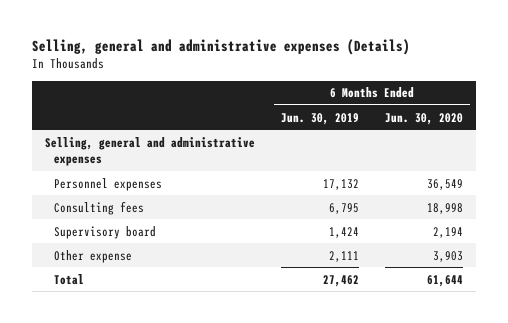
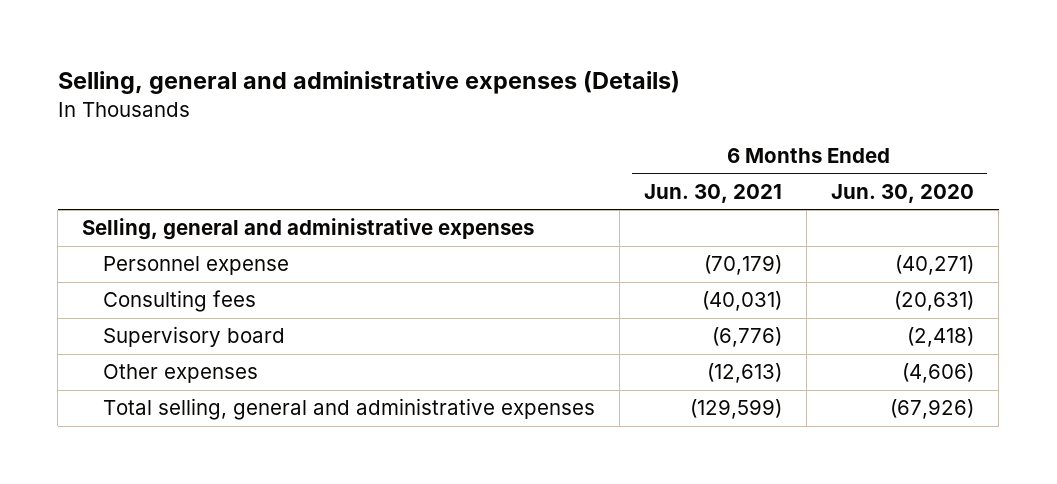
[280,112,359,125] Jun. 30, 2019 -> none
none -> [644,183,783,203] Jun. 30, 2021
[53,249,132,263] Other expense -> none
[53,273,84,285] Total -> none
[53,177,162,191] Personnel expenses -> [103,256,290,276] Personnel expense
[427,178,464,190] 36,549 -> [895,255,975,276] (40,271)
[427,202,464,214] 18,998 -> [894,291,975,312] (20,631)
[433,226,464,238] 2,194 -> [907,327,975,348] (2,418)
none -> [103,364,259,384] Other expenses
none -> [103,398,596,421] Total selling, general and administrative expenses

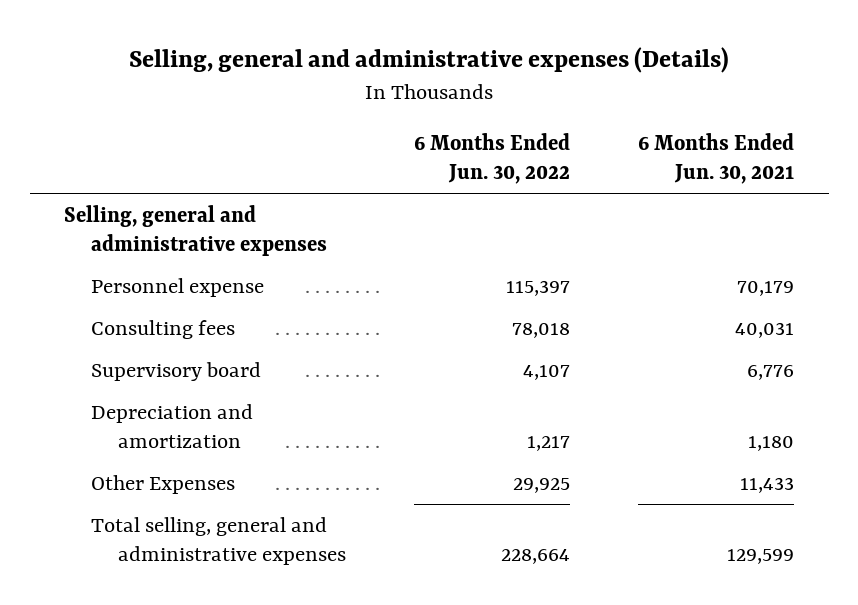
[831,183,975,203] Jun. 30, 2020 -> none
none -> [414,133,571,185] 6 Months Ended Jun. 30, 2022
[704,255,783,276] (70,179) -> [737,280,795,296] 70,179
[702,291,783,312] (40,031) -> [735,321,795,338] 40,031
[712,327,783,348] (6,776) -> [747,364,795,380] 6,776
none -> [90,403,253,448] Depreciation and amortization
[103,364,259,384] Other expenses -> [90,474,235,494] Other Expenses
[707,363,783,384] (12,613) -> [740,476,795,493] 11,433
[690,399,783,420] (129,599) -> [727,548,795,564] 129,599

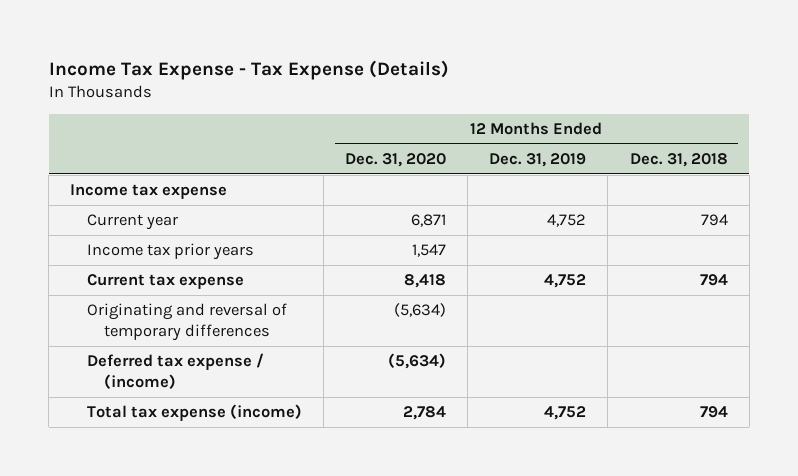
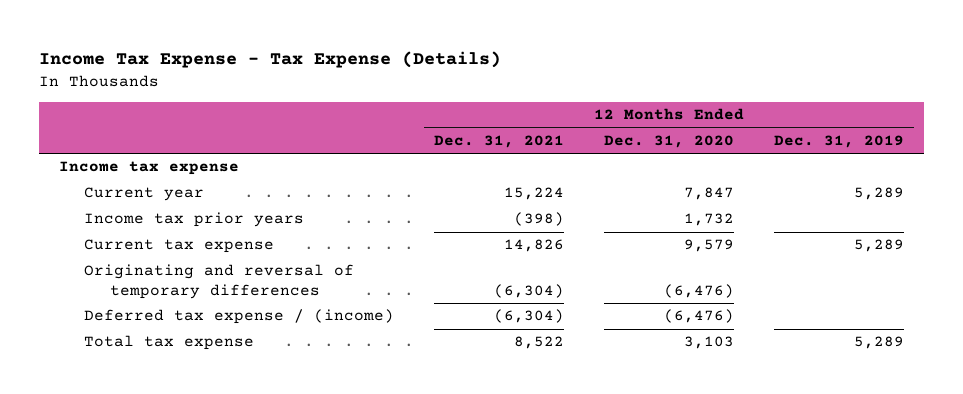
[629,152,728,167] Dec. 31, 2018 -> none
none -> [434,134,565,148] Dec. 31, 2021
[411,214,447,228] 6,871 -> [684,187,735,201] 7,847
[547,214,587,228] 4,752 -> [854,187,905,201] 5,289
[412,244,447,258] 1,547 -> [684,213,735,227] 1,732
[404,274,447,289] 8,418 -> [684,239,735,253] 9,579
[544,274,587,289] 4,752 -> [854,239,905,253] 5,289
[394,303,447,318] (5,634) -> [664,283,735,298] (6,476)
[388,353,447,370] (5,634) -> [664,309,735,324] (6,476)
[87,404,303,422] Total tax expense (income) -> [84,335,255,351] Total tax expense
[403,406,447,421] 2,784 -> [684,336,735,350] 3,103
[544,406,587,421] 4,752 -> [854,336,905,350] 5,289

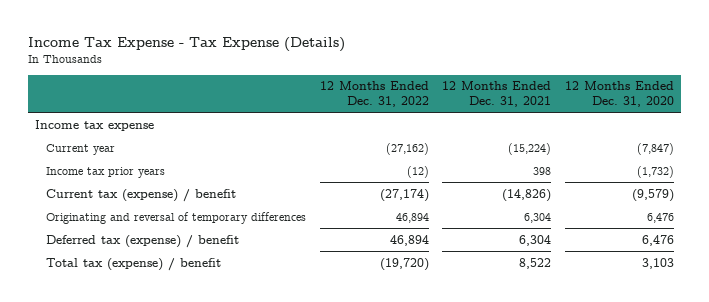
[774,134,905,148] Dec. 31, 2019 -> none
none -> [319,81,429,108] 12 Months Ended Dec. 31, 2022
[504,187,565,201] 15,224 -> [508,142,552,155] (15,224)
[684,187,735,201] 7,847 -> [636,142,674,155] (7,847)
[514,212,565,227] (398) -> [533,166,552,175] 398
[684,213,735,227] 1,732 -> [636,165,674,178] (1,732)
[84,239,275,254] Current tax expense -> [46,188,237,202] Current tax (expense) / benefit
[504,239,565,253] 14,826 -> [502,188,552,202] (14,826)
[684,239,735,253] 9,579 -> [631,188,674,202] (9,579)
[494,283,565,298] (6,304) -> [524,212,552,223] 6,304
[664,283,735,298] (6,476) -> [646,212,674,223] 6,476
[84,309,395,325] Deferred tax expense / (income) -> [46,234,240,248] Deferred tax (expense) / benefit
[494,309,565,324] (6,304) -> [519,234,552,246] 6,304
[664,309,735,324] (6,476) -> [641,234,674,246] 6,476
[84,335,255,351] Total tax expense -> [46,257,222,271] Total tax (expense) / benefit

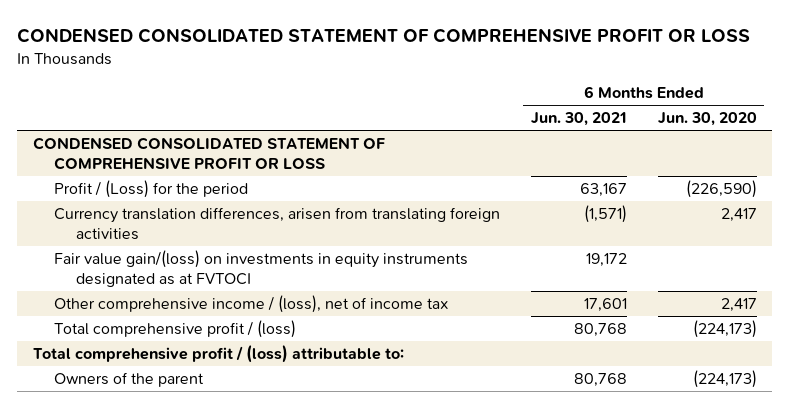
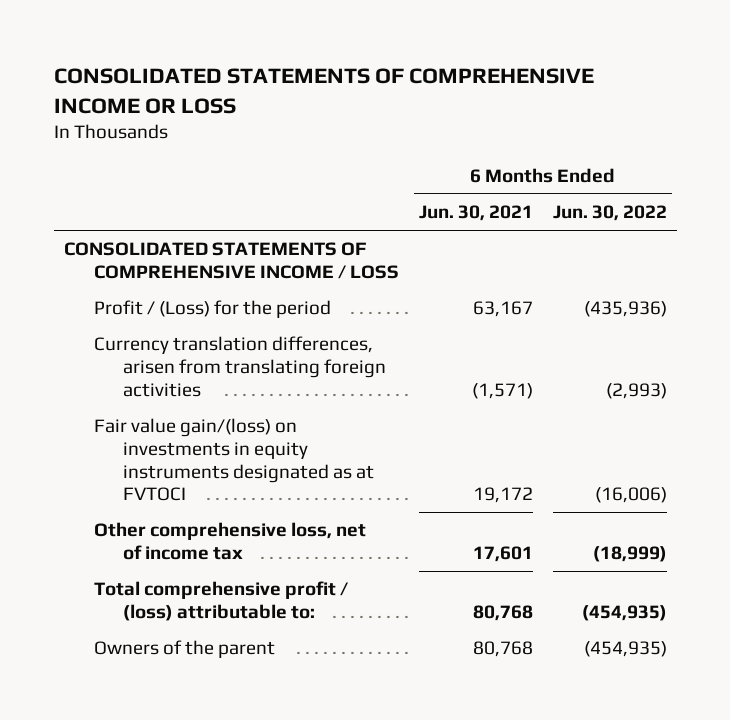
[17,28,751,44] CONDENSED CONSOLIDATED STATEMENT OF COMPREHENSIVE PROFIT OR LOSS -> [53,68,594,114] CONSOLIDATED STATEMENTS OF COMPREHENSIVE INCOME OR LOSS
[657,112,757,127] Jun. 30, 2020 -> none
none -> [552,205,667,222] Jun. 30, 2022
[32,136,385,171] CONDENSED CONSOLIDATED STATEMENT OF COMPREHENSIVE PROFIT OR LOSS -> [63,242,399,279] CONSOLIDATED STATEMENTS OF COMPREHENSIVE INCOME / LOSS
[32,344,404,363] Total comprehensive profit / (loss) attributable to: -> none
[54,294,449,313] Other comprehensive income / (loss), net of income tax -> [93,522,366,560] Other comprehensive loss, net of income tax
[54,319,297,338] Total comprehensive profit / (loss) -> [93,581,348,621] Total comprehensive profit / (loss) attributable to:

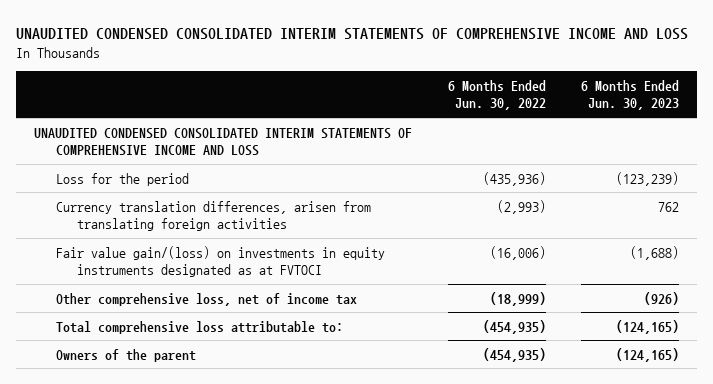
[53,68,594,114] CONSOLIDATED STATEMENTS OF COMPREHENSIVE INCOME OR LOSS -> [16,28,689,41] UNAUDITED CONDENSED CONSOLIDATED INTERIM STATEMENTS OF COMPREHENSIVE INCOME AND LOSS
[418,205,533,222] Jun. 30, 2021 -> none
none -> [581,79,680,111] 6 Months Ended Jun. 30, 2023
[63,242,399,279] CONSOLIDATED STATEMENTS OF COMPREHENSIVE INCOME / LOSS -> [34,127,413,157] UNAUDITED CONDENSED CONSOLIDATED INTERIM STATEMENTS OF COMPREHENSIVE INCOME AND LOSS
[93,300,331,319] Profit / (Loss) for the period -> [55,172,189,186] Loss for the period
[93,581,348,621] Total comprehensive profit / (loss) attributable to: -> [55,320,343,334] Total comprehensive loss attributable to:

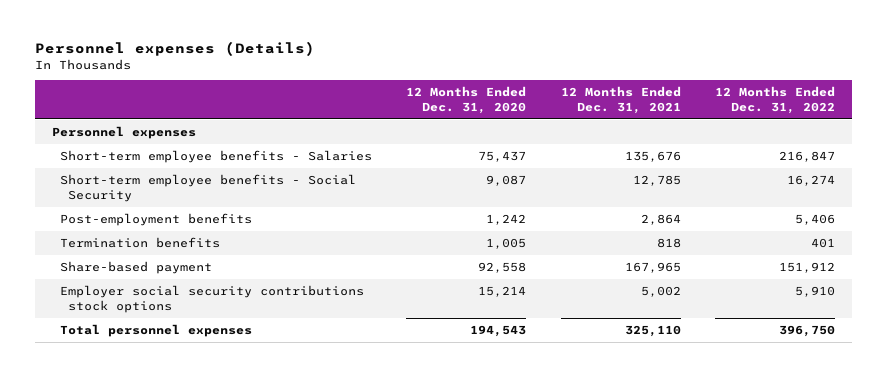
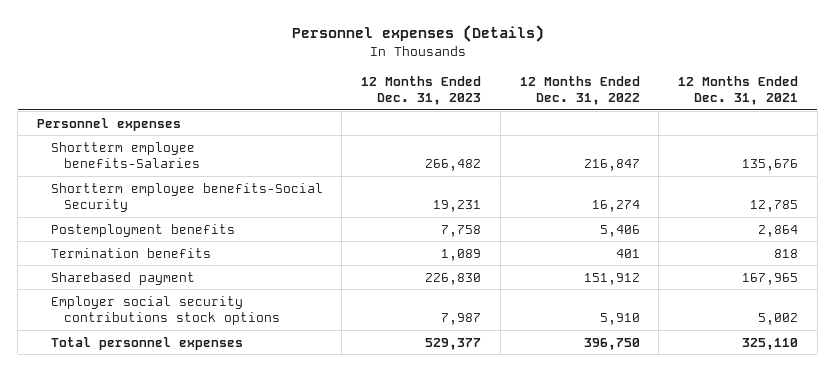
[406,86,527,115] 12 Months Ended Dec. 31, 2020 -> none
none -> [361,75,482,106] 12 Months Ended Dec. 31, 2023
[60,149,373,163] Short-term employee benefits - Salaries -> [50,141,201,169] Shortterm employee benefits-Salaries
[60,173,357,202] Short-term employee benefits - Social Security -> [50,182,323,213] Shortterm employee benefits-Social Security
[60,212,253,226] Post-employment benefits -> [50,223,235,237] Postemployment benefits
[60,260,213,274] Share-based payment -> [50,271,195,285] Sharebased payment

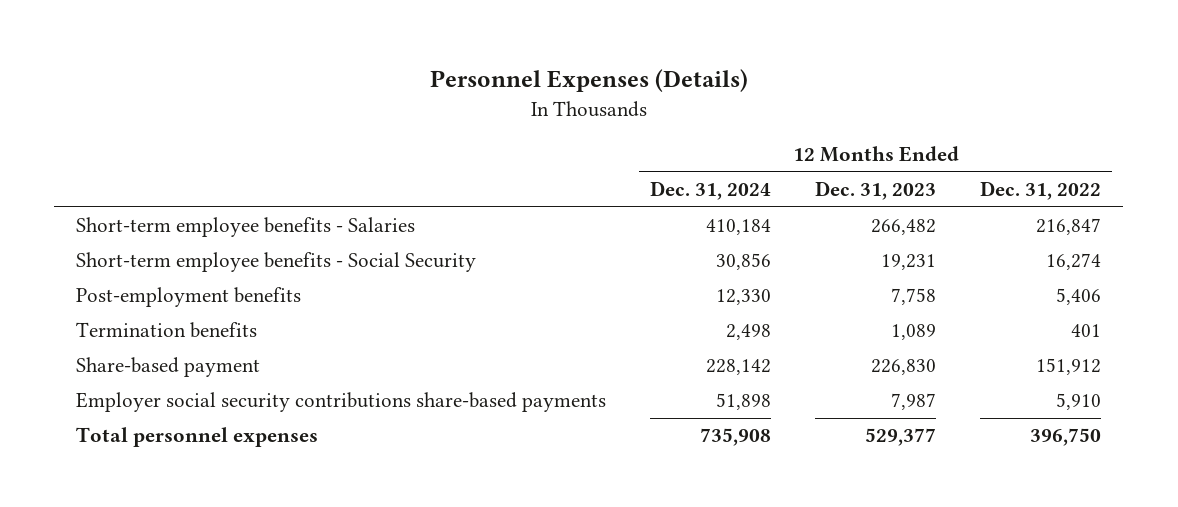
[291,25,544,43] Personnel expenses (Details) -> [429,69,748,93] Personnel Expenses (Details)
[678,75,799,106] 12 Months Ended Dec. 31, 2021 -> none
none -> [650,181,772,201] Dec. 31, 2024
[37,117,182,131] Personnel expenses -> none
[50,141,201,169] Shortterm employee benefits-Salaries -> [76,217,416,238] Short-term employee benefits - Salaries
[50,182,323,213] Shortterm employee benefits-Social Security -> [76,252,477,273] Short-term employee benefits - Social Security
[50,223,235,237] Postemployment benefits -> [76,287,302,308] Post-employment benefits
[50,271,195,285] Sharebased payment -> [76,357,261,378] Share-based payment
[50,295,281,326] Employer social security contributions stock options -> [76,392,607,413] Employer social security contributions share-based payments

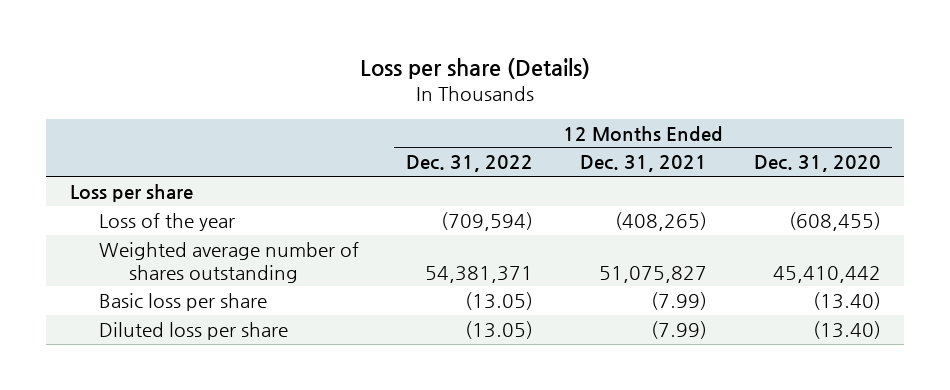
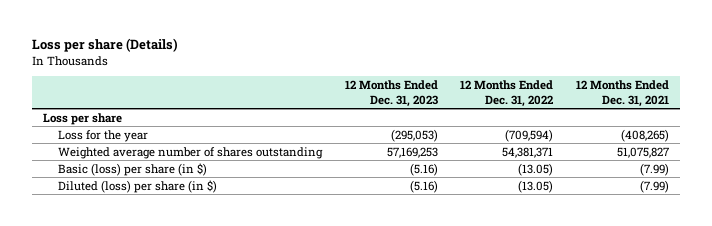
[753,155,881,173] Dec. 31, 2020 -> none
none -> [344,80,438,107] 12 Months Ended Dec. 31, 2023
[99,212,236,231] Loss of the year -> [58,129,149,142] Loss for the year
[99,292,268,311] Basic loss per share -> [58,162,208,176] Basic (loss) per share (in $)
[99,321,289,340] Diluted loss per share -> [58,179,218,193] Diluted (loss) per share (in $)

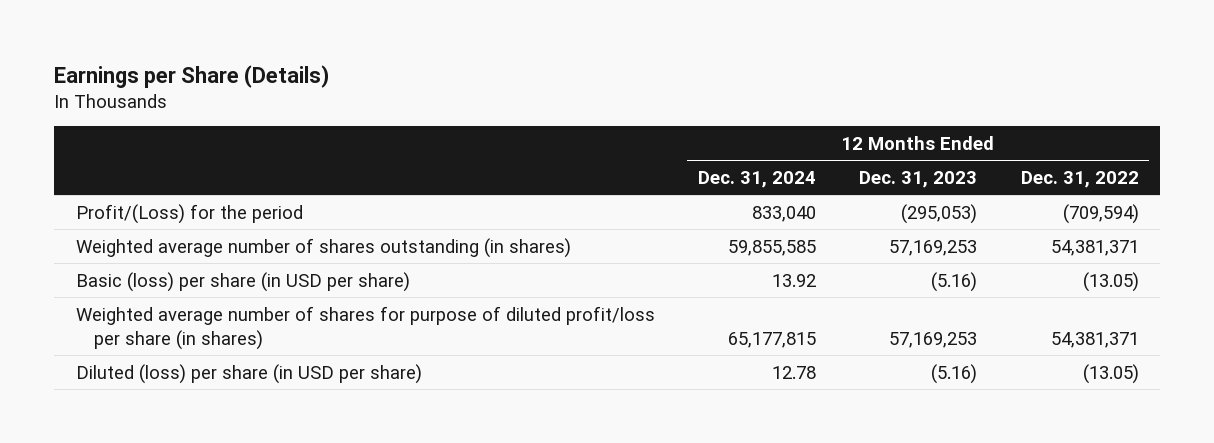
[31,38,178,53] Loss per share (Details) -> [54,64,330,88] Earnings per Share (Details)
[576,80,670,107] 12 Months Ended Dec. 31, 2021 -> none
none -> [697,170,816,188] Dec. 31, 2024
[43,112,123,125] Loss per share -> none
[58,129,149,142] Loss for the year -> [75,203,303,224] Profit/(Loss) for the period
[58,146,324,159] Weighted average number of shares outstanding -> [75,237,571,258] Weighted average number of shares outstanding (in shares)
[58,162,208,176] Basic (loss) per share (in $) -> [75,271,410,292] Basic (loss) per share (in USD per share)
none -> [75,305,655,350] Weighted average number of shares for purpose of diluted profit/loss per share (in shares)
[58,179,218,193] Diluted (loss) per share (in $) -> [75,363,422,384] Diluted (loss) per share (in USD per share)

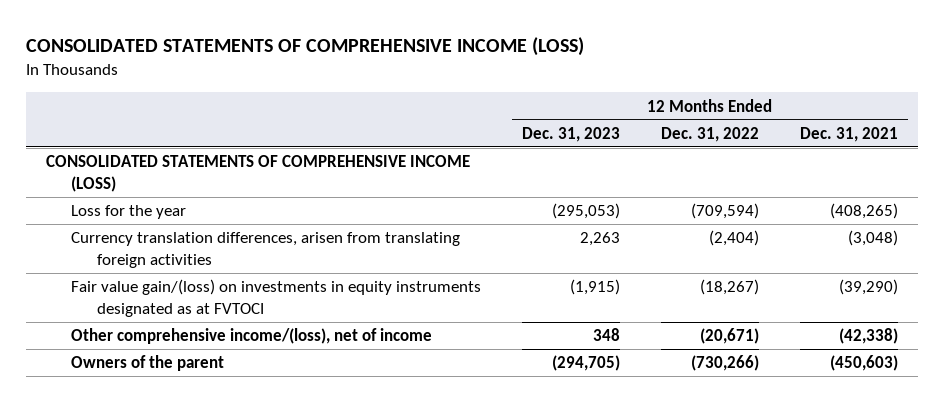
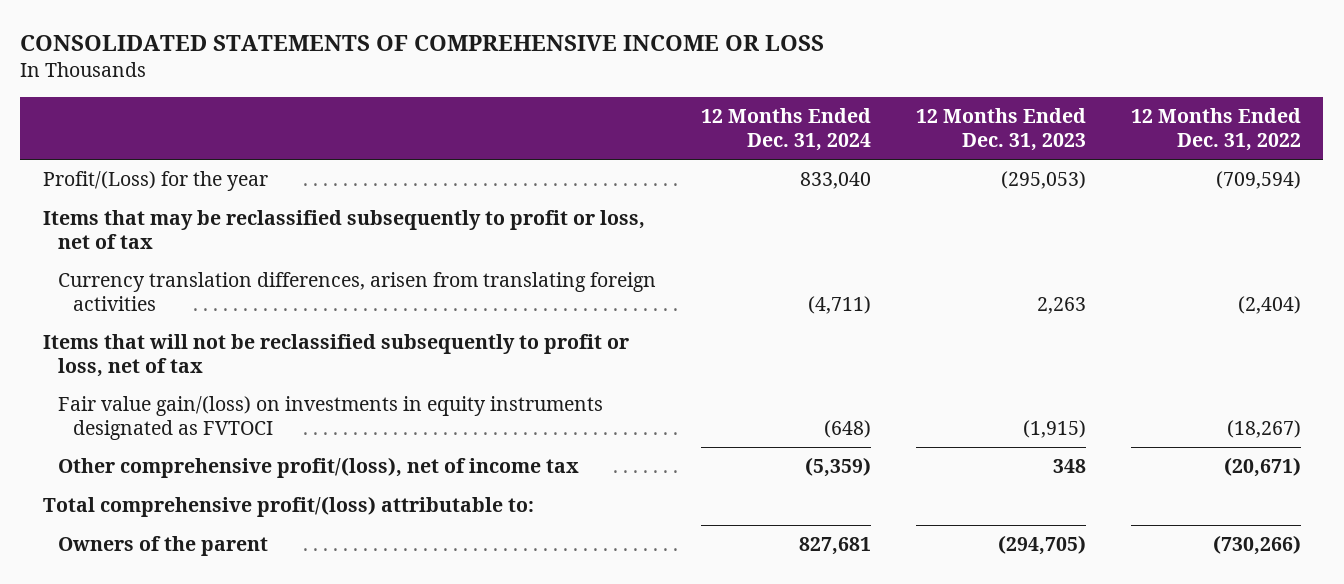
[25,37,584,57] CONSOLIDATED STATEMENTS OF COMPREHENSIVE INCOME (LOSS) -> [20,34,825,51] CONSOLIDATED STATEMENTS OF COMPREHENSIVE INCOME OR LOSS
[799,126,898,142] Dec. 31, 2021 -> none
none -> [700,108,871,152] 12 Months Ended Dec. 31, 2024
[46,155,471,193] CONSOLIDATED STATEMENTS OF COMPREHENSIVE INCOME (LOSS) -> none
[71,205,187,220] Loss for the year -> [42,171,268,192] Profit/(Loss) for the year
none -> [42,210,645,250] Items that may be reclassified subsequently to profit or loss, net of tax
none -> [42,334,629,378] Items that will not be reclassified subsequently to profit or loss, net of tax
[71,279,482,318] Fair value gain/(loss) on investments in equity instruments designated as at FVTOCI -> [57,396,603,441] Fair value gain/(loss) on investments in equity instruments designated as FVTOCI
[71,328,433,345] Other comprehensive income/(loss), net of income -> [57,457,579,479] Other comprehensive profit/(loss), net of income tax
none -> [42,496,534,518] Total comprehensive profit/(loss) attributable to:

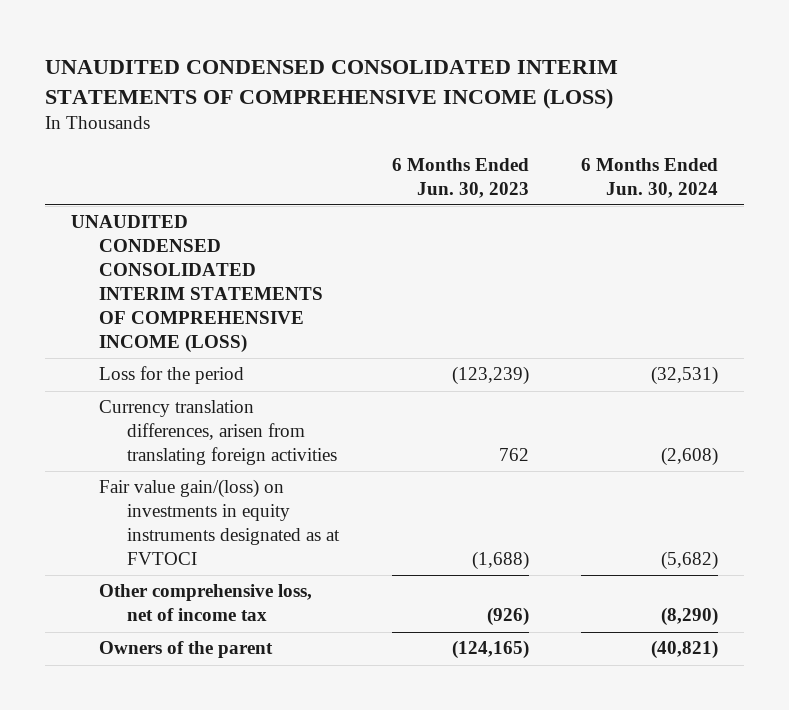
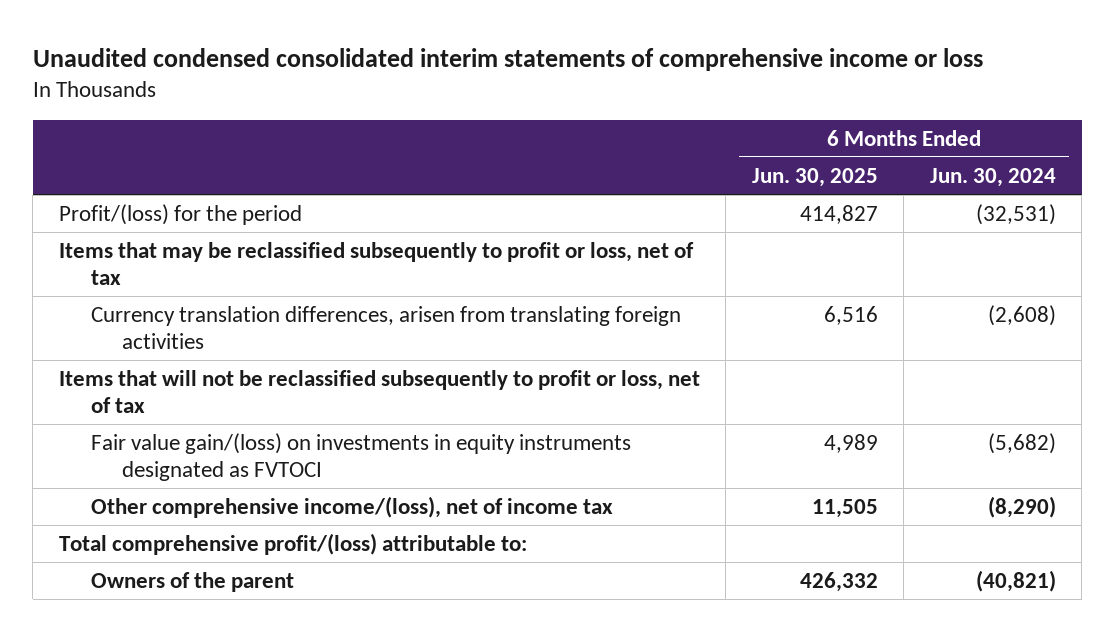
[44,60,618,109] UNAUDITED CONDENSED CONSOLIDATED INTERIM STATEMENTS OF COMPREHENSIVE INCOME (LOSS) -> [32,48,983,72] Unaudited condensed consolidated interim statements of comprehensive income or loss
[391,157,529,198] 6 Months Ended Jun. 30, 2023 -> none
none -> [751,167,878,187] Jun. 30, 2025
[71,215,324,354] UNAUDITED CONDENSED CONSOLIDATED INTERIM STATEMENTS OF COMPREHENSIVE INCOME (LOSS) -> none
[99,366,245,385] Loss for the period -> [58,203,302,225] Profit/(loss) for the period
none -> [58,241,694,285] Items that may be reclassified subsequently to profit or loss, net of tax
none -> [58,369,700,413] Items that will not be reclassified subsequently to profit or loss, net of tax
[99,479,341,566] Fair value gain/(loss) on investments in equity instruments designated as at FVTOCI -> [90,432,631,481] Fair value gain/(loss) on investments in equity instruments designated as FVTOCI
[99,584,313,622] Other comprehensive loss, net of income tax -> [90,495,613,518] Other comprehensive income/(loss), net of income tax
none -> [58,532,527,555] Total comprehensive profit/(loss) attributable to:

